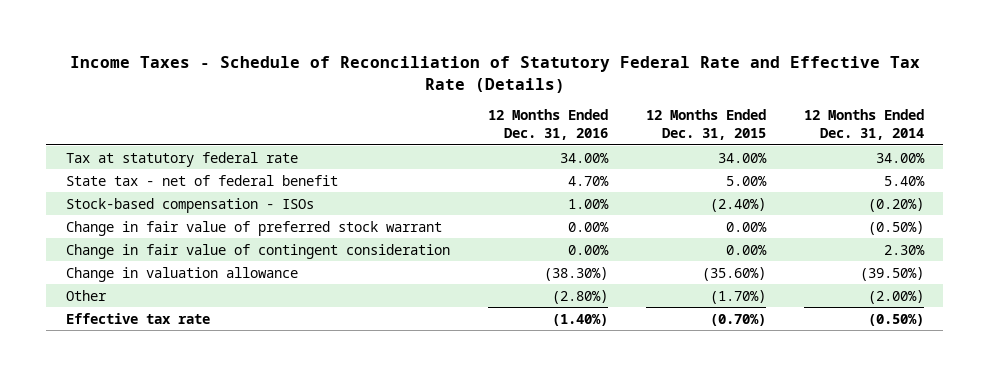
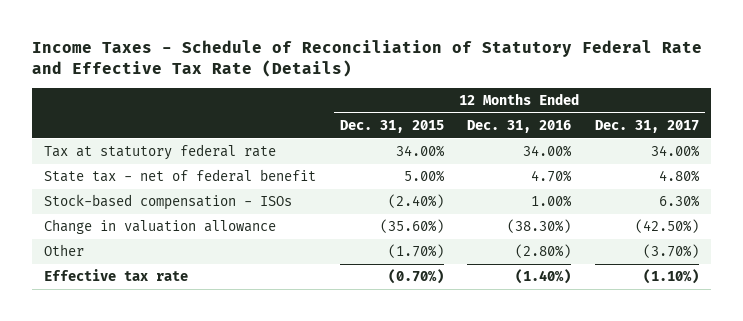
[804,109,925,141] 12 Months Ended Dec. 31, 2014 -> none
none -> [595,120,700,134] Dec. 31, 2017
[65,220,442,236] Change in fair value of preferred stock warrant -> none
[65,243,450,259] Change in fair value of contingent consideration -> none

